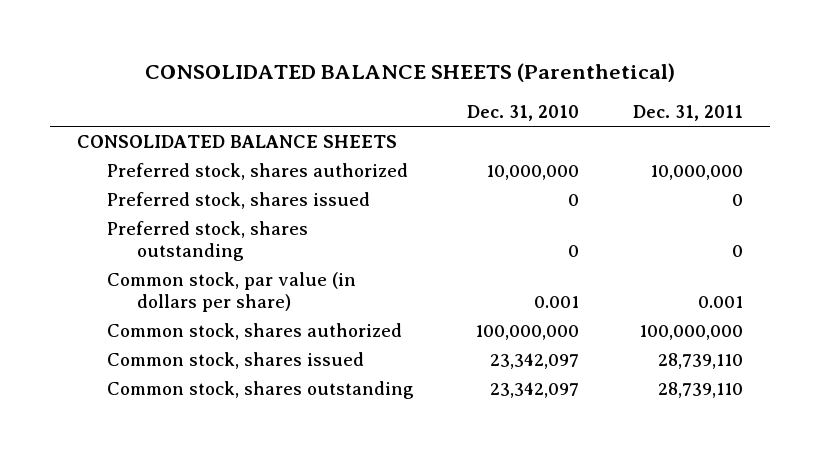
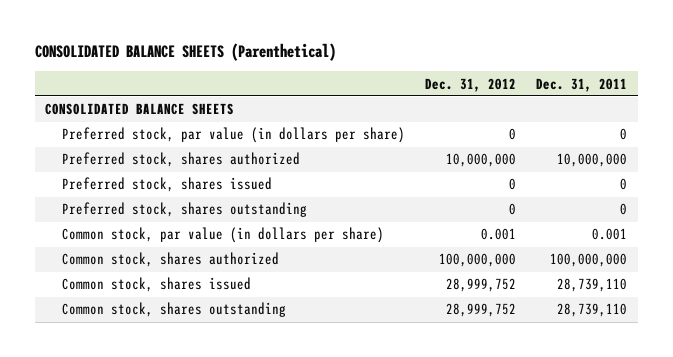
[466,105,579,122] Dec. 31, 2010 -> none
none -> [425,77,517,92] Dec. 31, 2012
none -> [61,127,405,144] Preferred stock, par value (in dollars per share)

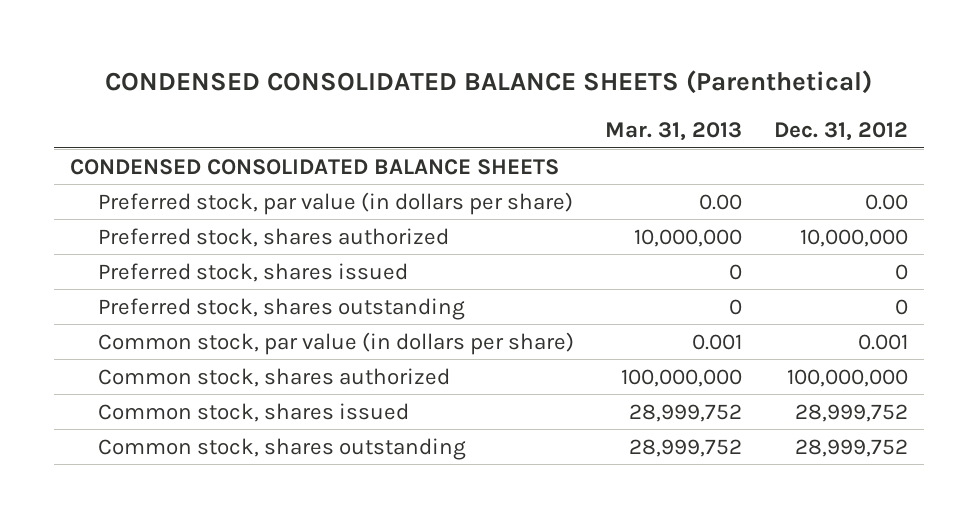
[34,43,336,62] CONSOLIDATED BALANCE SHEETS (Parenthetical) -> [105,69,873,94] CONDENSED CONSOLIDATED BALANCE SHEETS (Parenthetical)
[536,77,628,92] Dec. 31, 2011 -> none
none -> [605,122,743,142] Mar. 31, 2013
[45,103,235,116] CONSOLIDATED BALANCE SHEETS -> [70,158,560,175] CONDENSED CONSOLIDATED BALANCE SHEETS
[509,128,517,141] 0 -> [864,193,908,210] 0.00

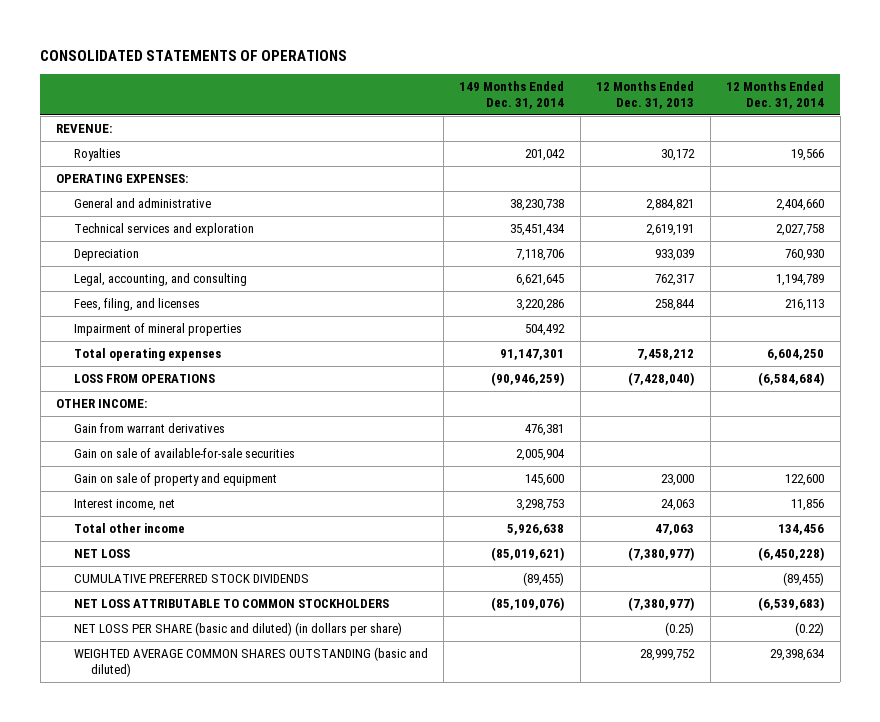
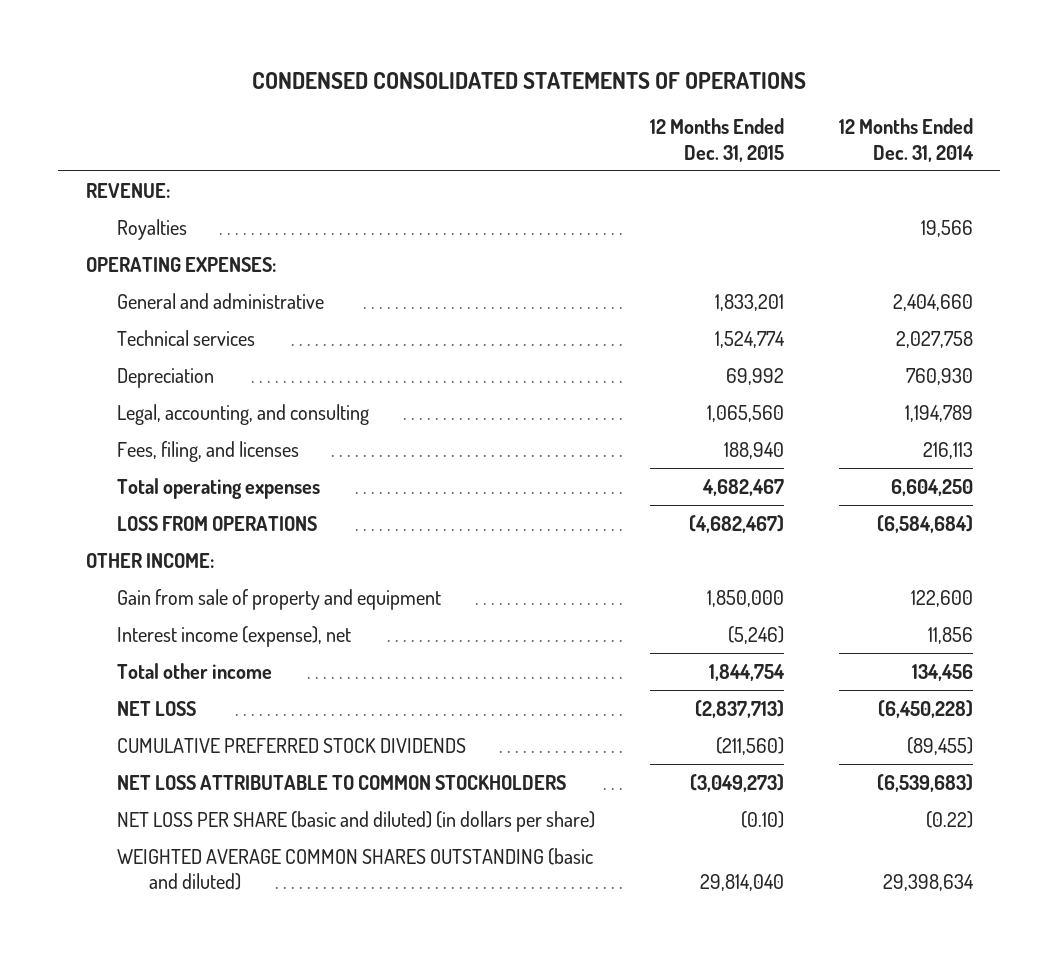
[40,49,348,61] CONSOLIDATED STATEMENTS OF OPERATIONS -> [252,71,807,89] CONDENSED CONSOLIDATED STATEMENTS OF OPERATIONS
[459,80,565,109] 149 Months Ended Dec. 31, 2014 -> none
[596,80,695,109] 12 Months Ended Dec. 31, 2013 -> none
none -> [650,118,785,162] 12 Months Ended Dec. 31, 2015
[73,223,254,237] Technical services and exploration -> [117,329,256,346] Technical services
[73,323,242,337] Impairment of mineral properties -> none
[73,423,225,434] Gain from warrant derivatives -> none
[73,448,295,459] Gain on sale of available-for-sale securities -> none
[73,473,277,487] Gain on sale of property and equipment -> [117,588,442,610] Gain from sale of property and equipment
[73,499,175,512] Interest income, net -> [117,625,352,647] Interest income (expense), net

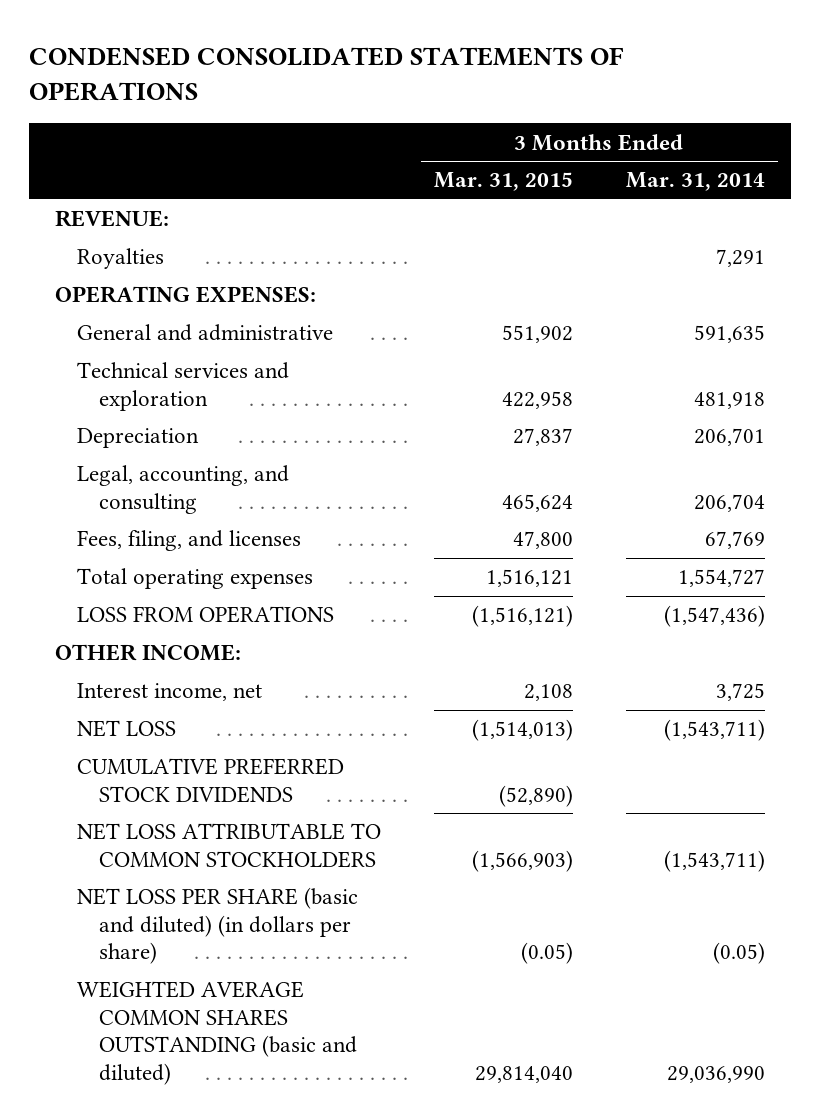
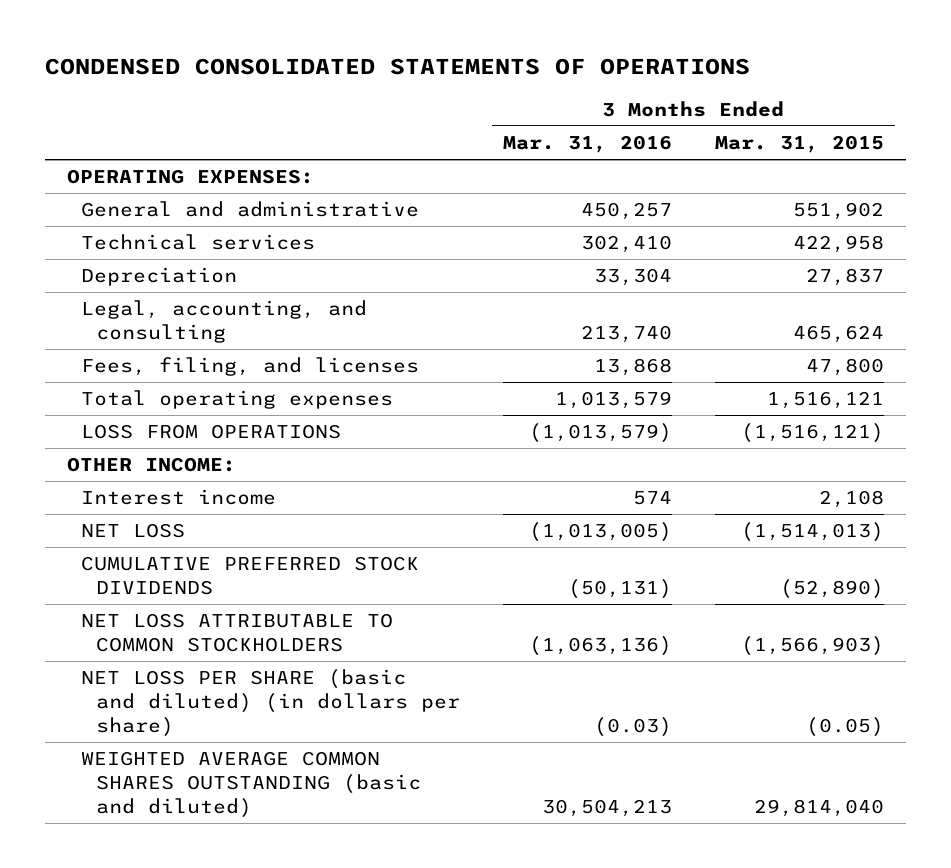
[625,172,765,192] Mar. 31, 2014 -> none
none -> [502,134,672,153] Mar. 31, 2016
[55,210,170,228] REVENUE: -> none
[77,248,165,270] Royalties -> none
[77,362,290,411] Technical services and exploration -> [81,234,316,251] Technical services
[77,683,263,702] Interest income, net -> [81,489,277,506] Interest income

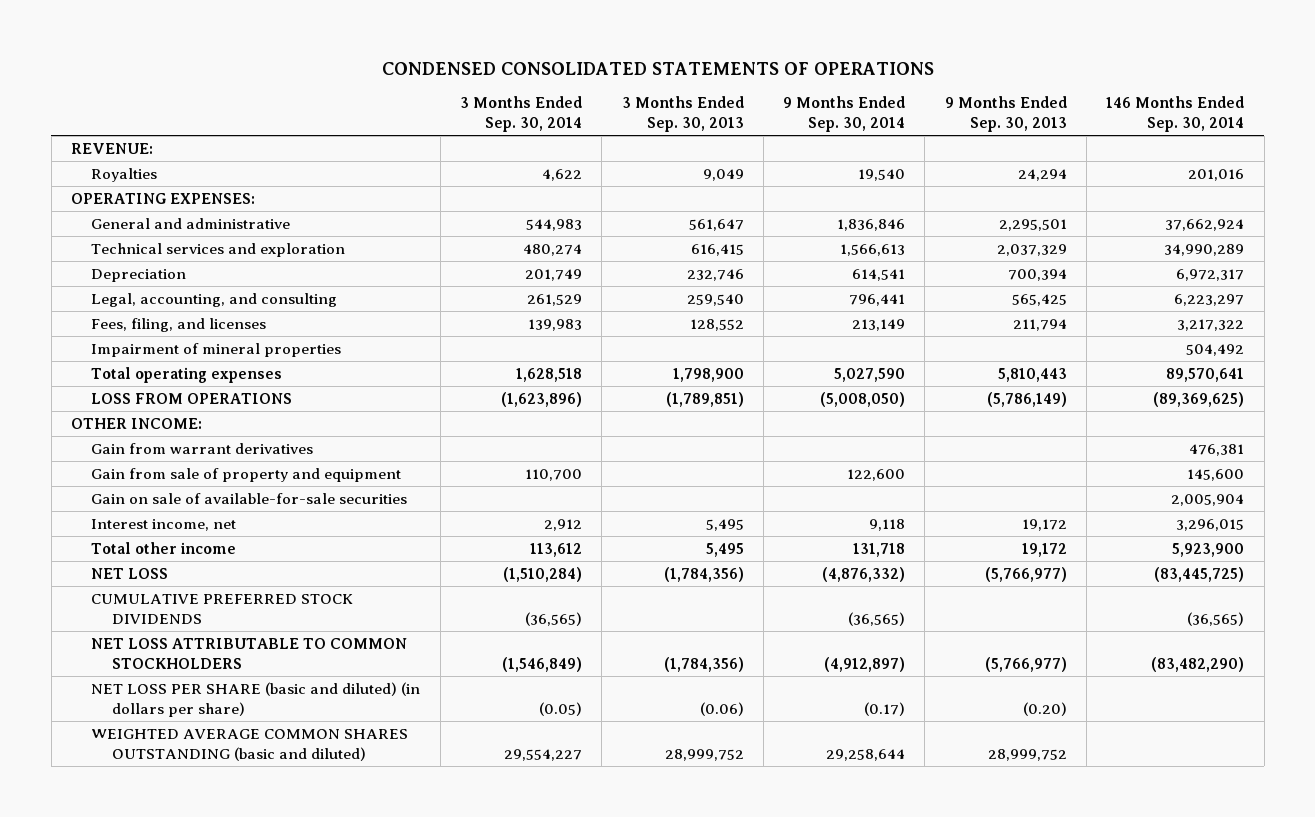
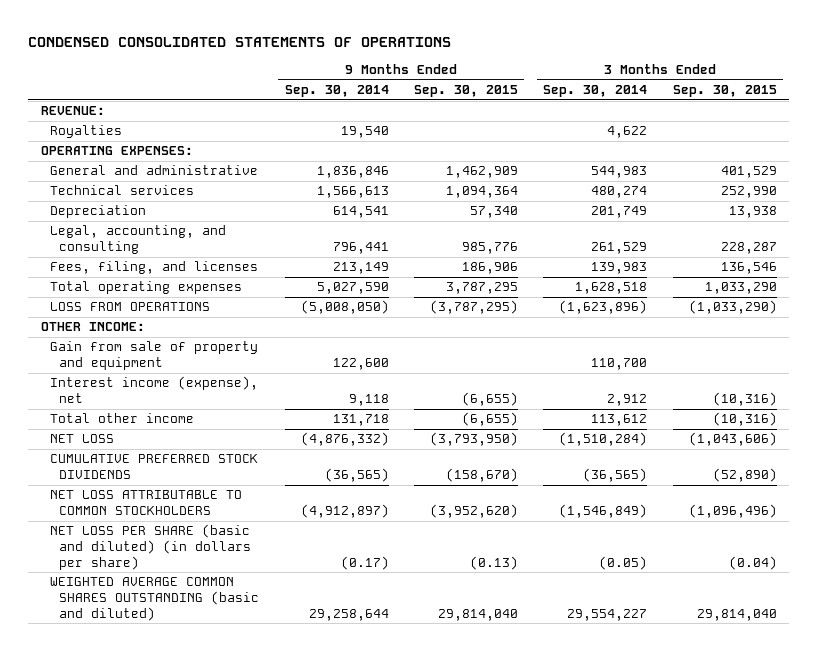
[621,96,744,133] 3 Months Ended Sep. 30, 2013 -> none
[944,96,1067,133] 9 Months Ended Sep. 30, 2013 -> none
[1106,96,1245,133] 146 Months Ended Sep. 30, 2014 -> none
none -> [413,85,518,98] Sep. 30, 2015
none -> [672,85,777,98] Sep. 30, 2015
[91,242,346,257] Technical services and exploration -> [50,185,195,196] Technical services
[91,342,342,357] Impairment of mineral properties -> none
[91,442,314,454] Gain from warrant derivatives -> none
[91,492,408,504] Gain on sale of available-for-sale securities -> none
[91,518,237,531] Interest income, net -> [50,376,259,403] Interest income (expense), net

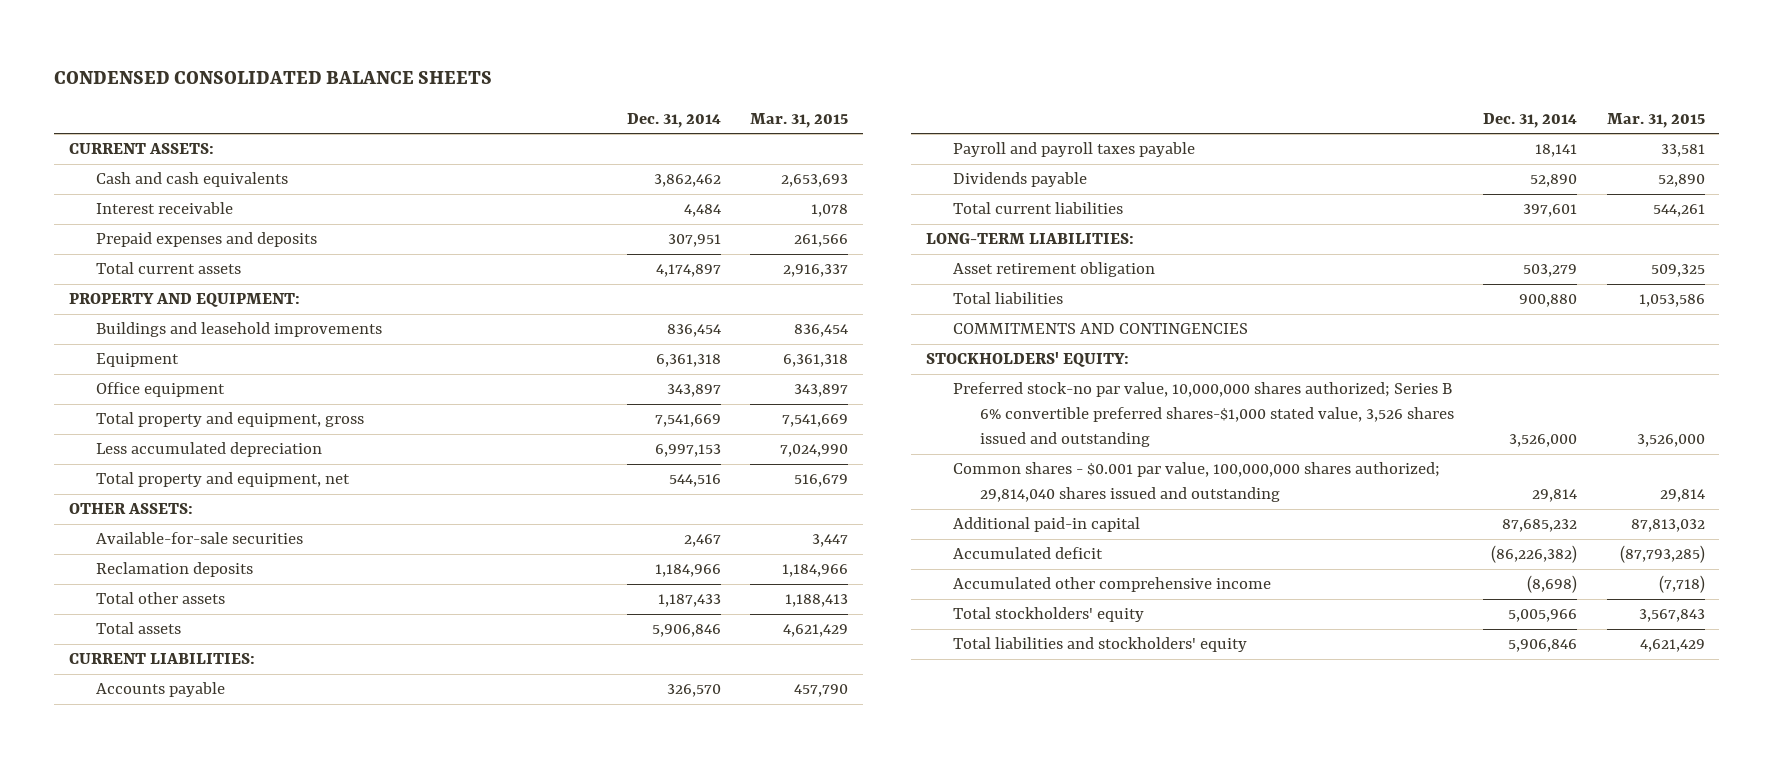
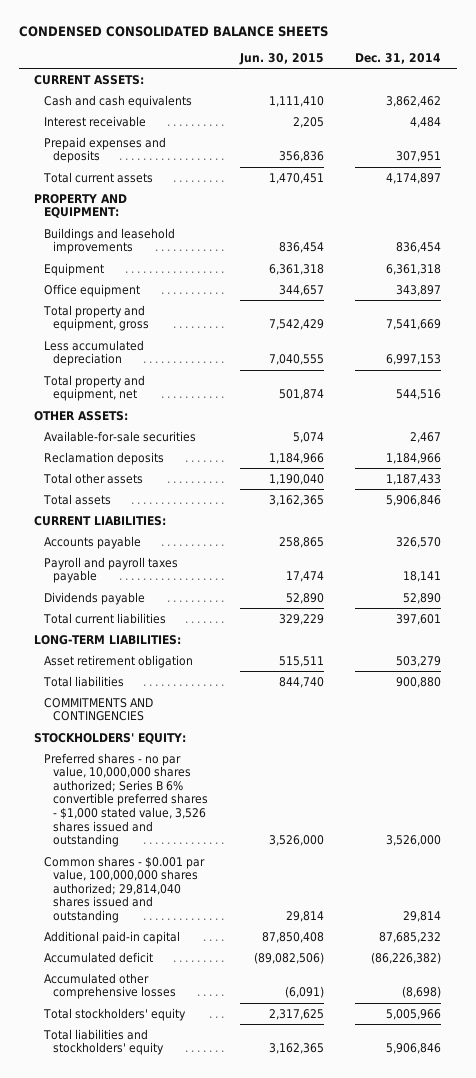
[750,112,849,128] Mar. 31, 2015 -> none
none -> [238,52,324,65] Jun. 30, 2015
[952,382,1455,448] Preferred stock-no par value, 10,000,000 shares authorized; Series B 6% convertible preferred shares-$1,000 stated value, 3,526 shares issued and outstanding -> [43,752,209,848] Preferred shares - no par value, 10,000,000 shares authorized; Series B 6% convertible preferred shares - $1,000 stated value, 3,526 shares issued and outstanding
[952,577,1271,593] Accumulated other comprehensive income -> [43,972,177,1000] Accumulated other comprehensive losses

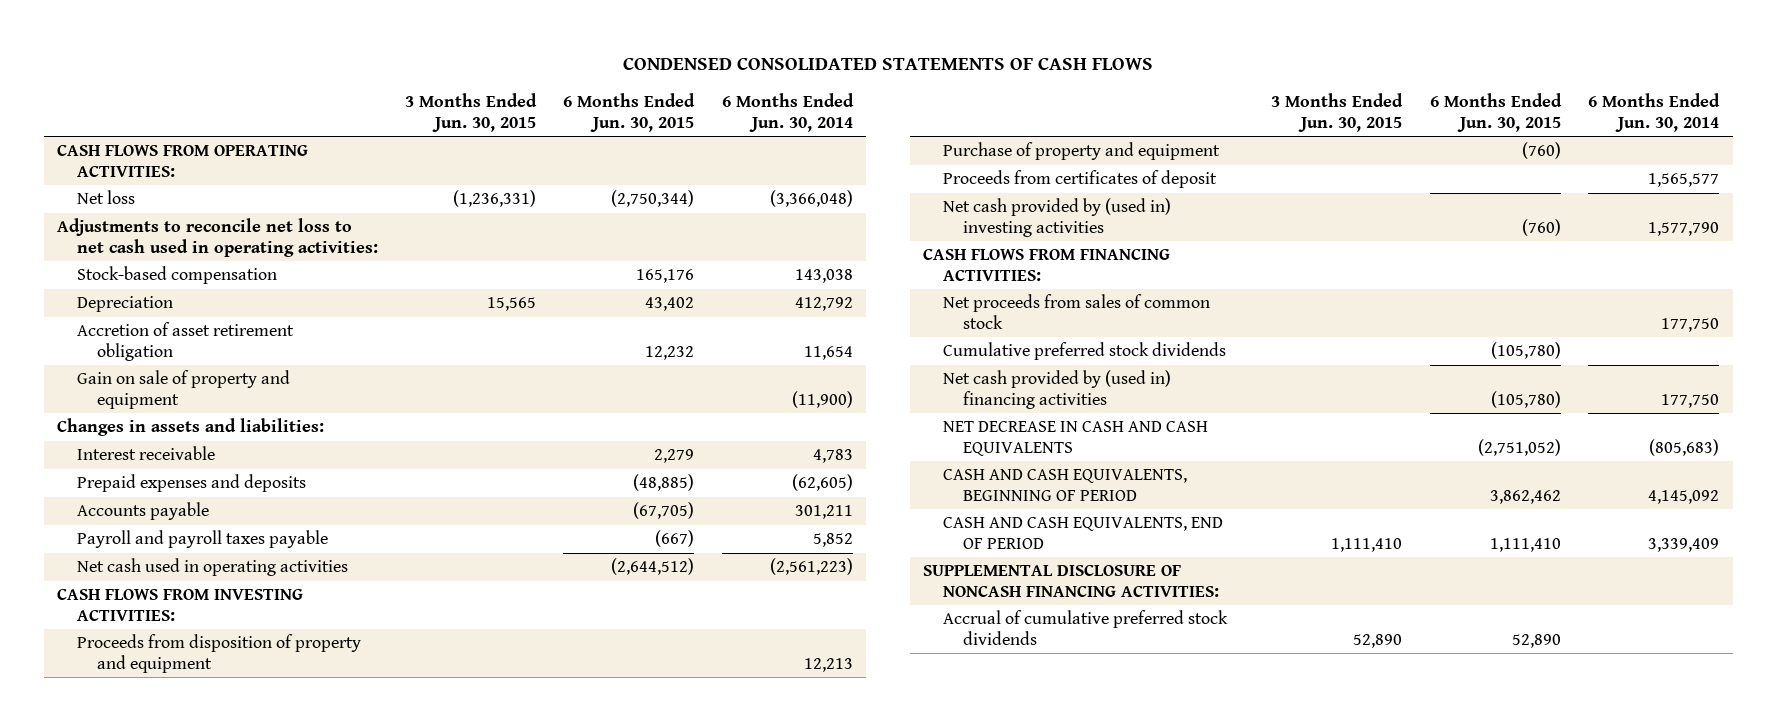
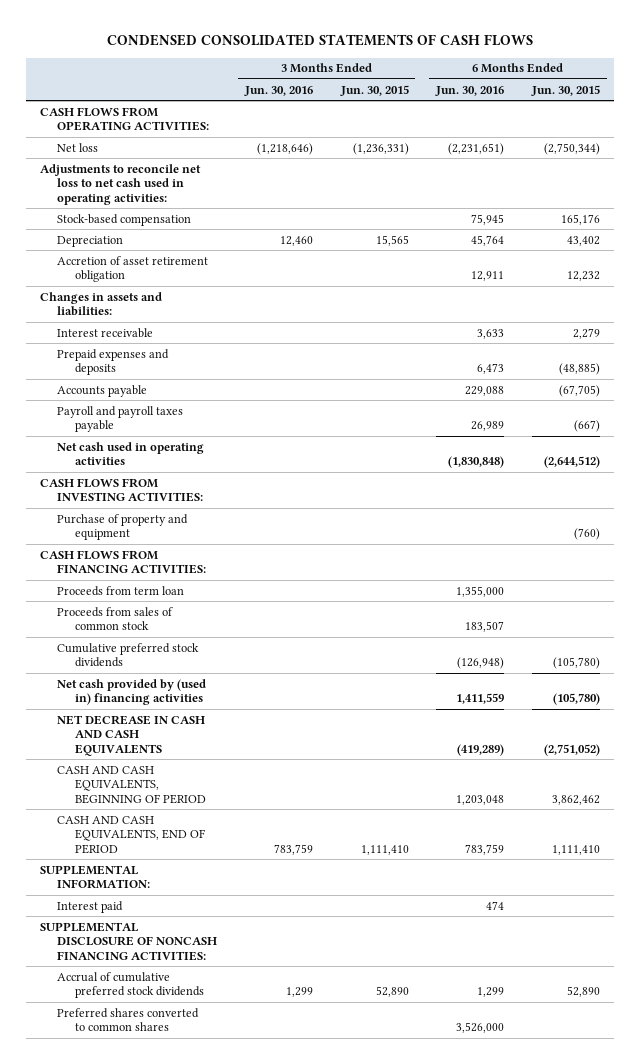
[721,92,854,132] 6 Months Ended Jun. 30, 2014 -> none
none -> [243,85,313,96] Jun. 30, 2016
none -> [435,85,505,96] Jun. 30, 2016
[76,370,290,409] Gain on sale of property and equipment -> none
[76,634,361,673] Proceeds from disposition of property and equipment -> none
[943,170,1218,189] Proceeds from certificates of deposit -> none
[943,198,1172,237] Net cash provided by (used in) investing activities -> none
none -> [57,585,185,596] Proceeds from term loan
[943,294,1211,329] Net proceeds from sales of common stock -> [57,606,174,631] Proceeds from sales of common stock
none -> [39,864,151,890] SUPPLEMENTAL INFORMATION:
none -> [57,900,124,913] Interest paid
none -> [57,1007,200,1032] Preferred shares converted to common shares

